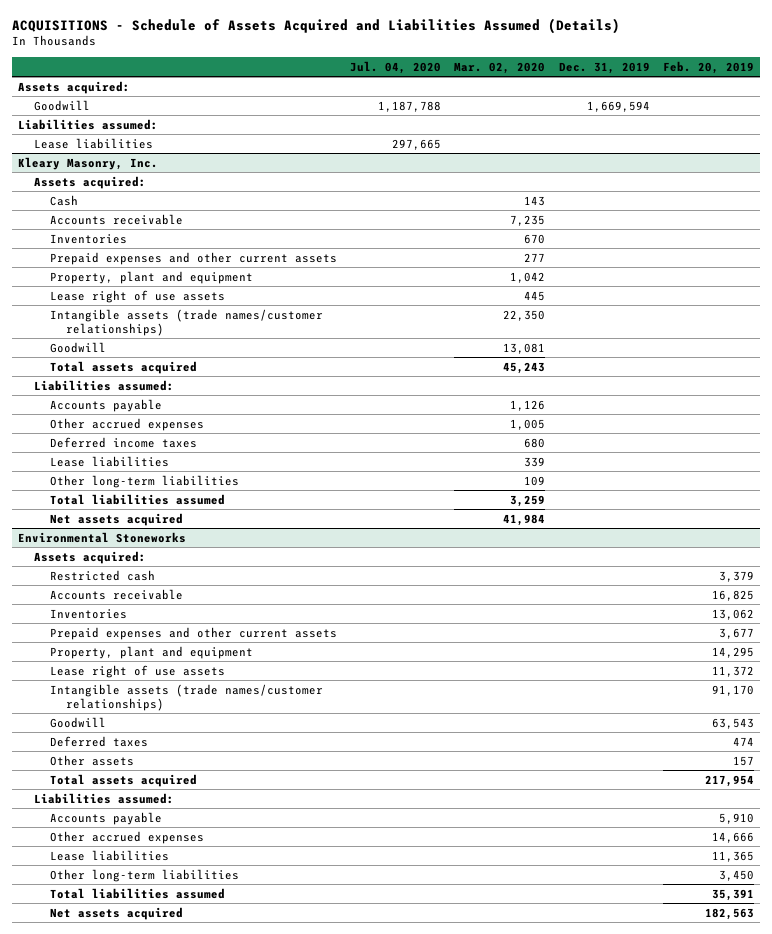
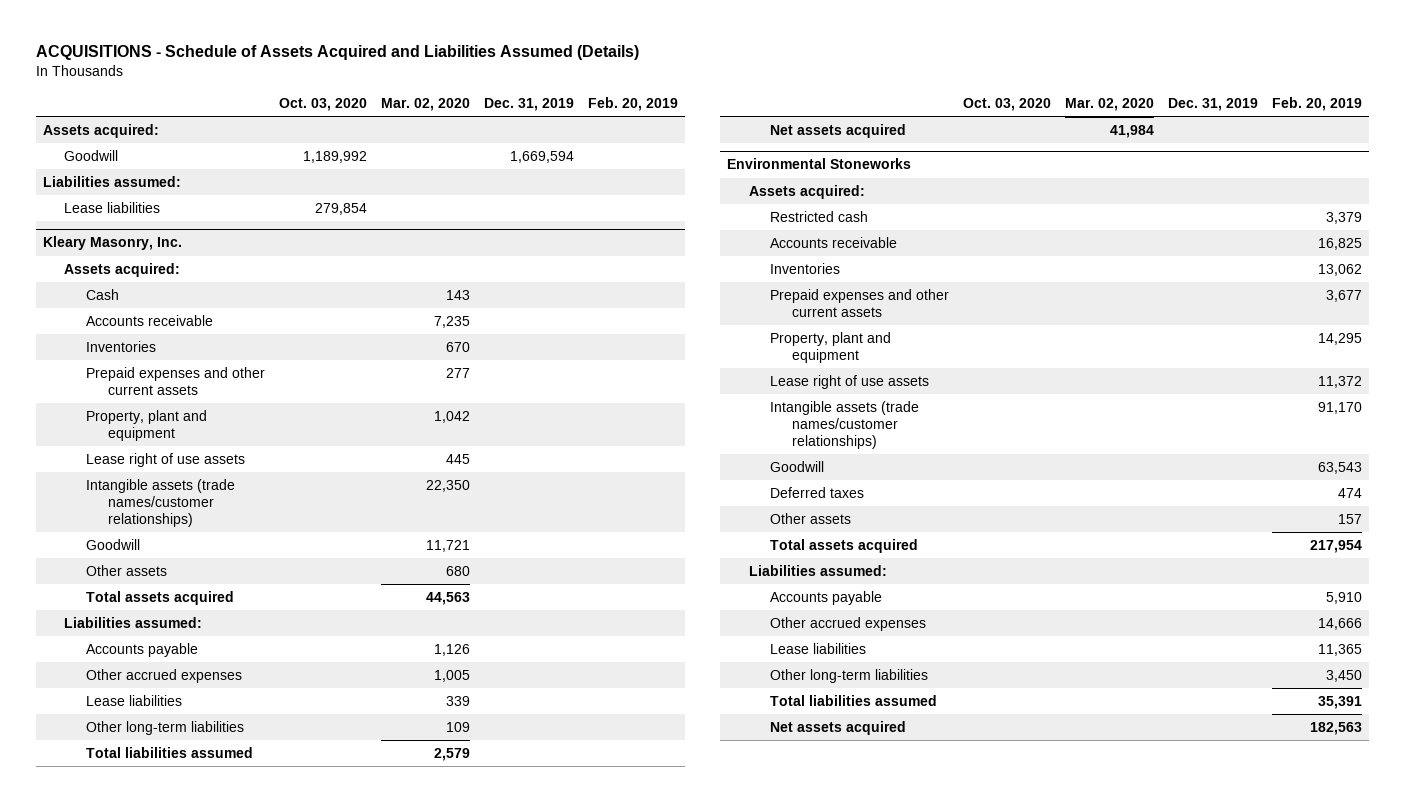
[350,60,442,74] Jul. 04, 2020 -> none
none -> [279,97,368,111] Oct. 03, 2020
[503,342,546,354] 13,081 -> [426,539,471,552] 11,721
none -> [86,564,168,576] Other assets
[503,361,546,374] 45,243 -> [426,591,471,605] 44,563
[49,436,197,448] Deferred income taxes -> none
[510,494,546,507] 3,259 -> [434,747,471,761] 2,579

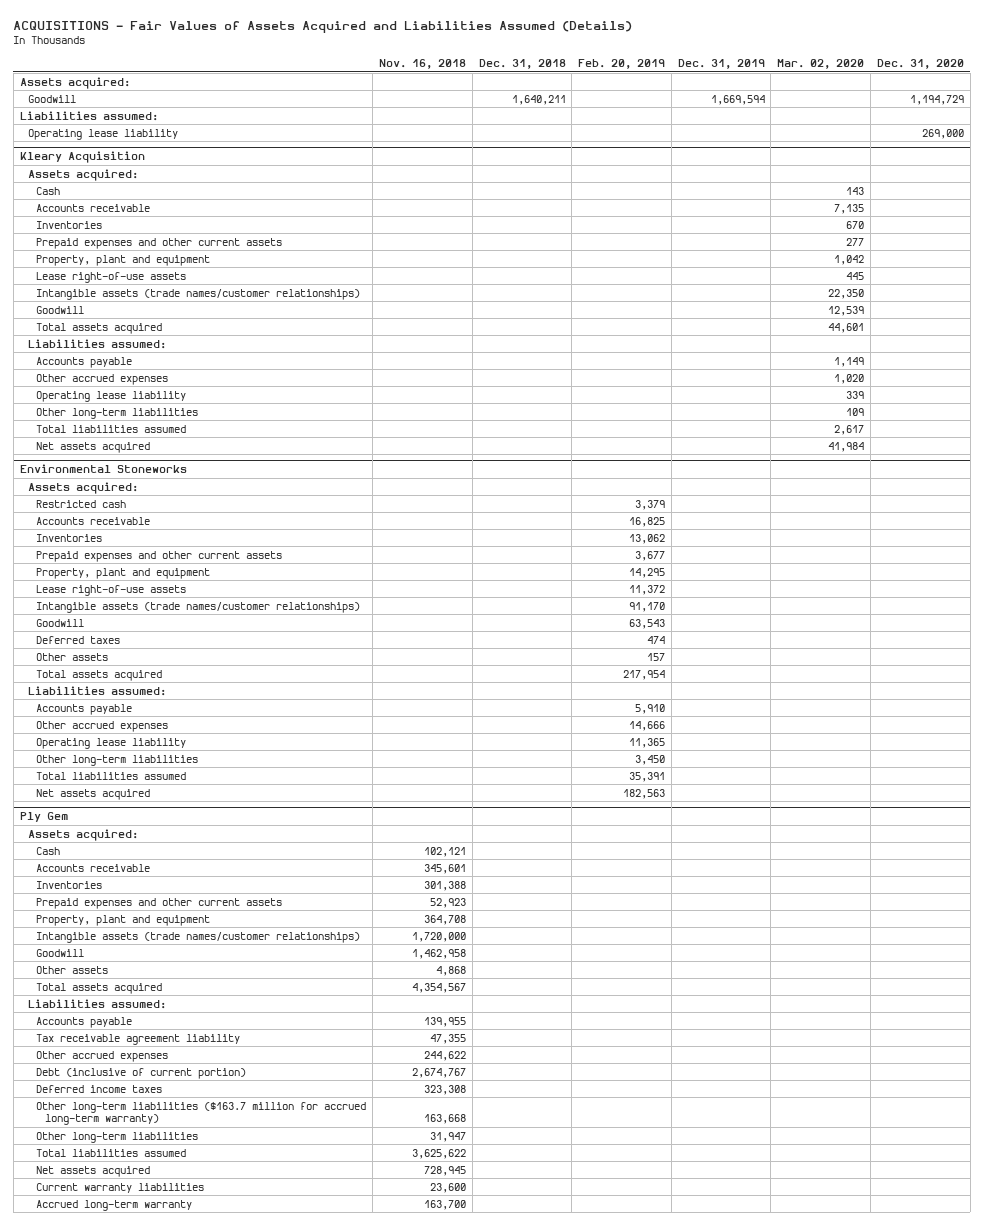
[35,45,639,61] ACQUISITIONS - Schedule of Assets Acquired and Liabilities Assumed (Details) -> [13,20,633,33] ACQUISITIONS - Fair Values of Assets Acquired and Liabilities Assumed (Details)
[279,97,368,111] Oct. 03, 2020 -> none
none -> [379,59,467,70] Nov. 16, 2018
none -> [478,59,566,70] Dec. 31, 2018
none -> [876,59,964,70] Dec. 31, 2020
[64,201,161,213] Lease liabilities -> [28,128,179,140] Operating lease liability
[42,236,182,251] Kleary Masonry, Inc. -> [19,150,145,163] Kleary Acquisition
[434,315,471,328] 7,235 -> [834,203,865,214] 7,135
[86,452,246,467] Lease right of use assets -> [36,271,187,283] Lease right-of-use assets
[86,564,168,576] Other assets -> none
[426,539,471,552] 11,721 -> [828,305,865,316] 12,539
[426,591,471,605] 44,563 -> [828,322,865,333] 44,601
[434,643,471,656] 1,126 -> [834,356,865,367] 1,149
[434,669,471,682] 1,005 -> [834,373,865,384] 1,020
[86,694,183,706] Lease liabilities -> [36,390,187,402] Operating lease liability
[434,747,471,761] 2,579 -> [834,424,865,435] 2,617
[770,374,930,389] Lease right of use assets -> [36,584,187,596] Lease right-of-use assets
[770,642,867,654] Lease liabilities -> [36,737,187,749] Operating lease liability
none -> [19,811,68,822] Ply Gem
none -> [28,828,139,841] Assets acquired:
none -> [36,846,61,855] Cash
none -> [36,863,151,872] Accounts receivable
none -> [36,880,103,889] Inventories
none -> [36,897,283,909] Prepaid expenses and other current assets
none -> [36,914,211,926] Property, plant and equipment
none -> [36,931,361,943] Intangible assets (trade names/customer relationships)
none -> [36,948,85,957] Goodwill
none -> [36,965,109,974] Other assets
none -> [36,982,163,994] Total assets acquired
none -> [28,998,167,1009] Liabilities assumed:
none -> [36,1016,133,1028] Accounts payable
none -> [36,1033,241,1045] Tax receivable agreement liability
none -> [36,1050,169,1062] Other accrued expenses
none -> [36,1067,247,1079] Debt (inclusive of current portion)
none -> [36,1084,163,1093] Deferred income taxes
none -> [36,1101,367,1126] Other long-term liabilities ($163.7 million for accrued long-term warranty)
none -> [36,1131,199,1143] Other long-term liabilities
none -> [36,1148,187,1157] Total liabilities assumed
none -> [36,1165,151,1177] Net assets acquired
none -> [36,1182,205,1193] Current warranty liabilities
none -> [36,1199,193,1211] Accrued long-term warranty

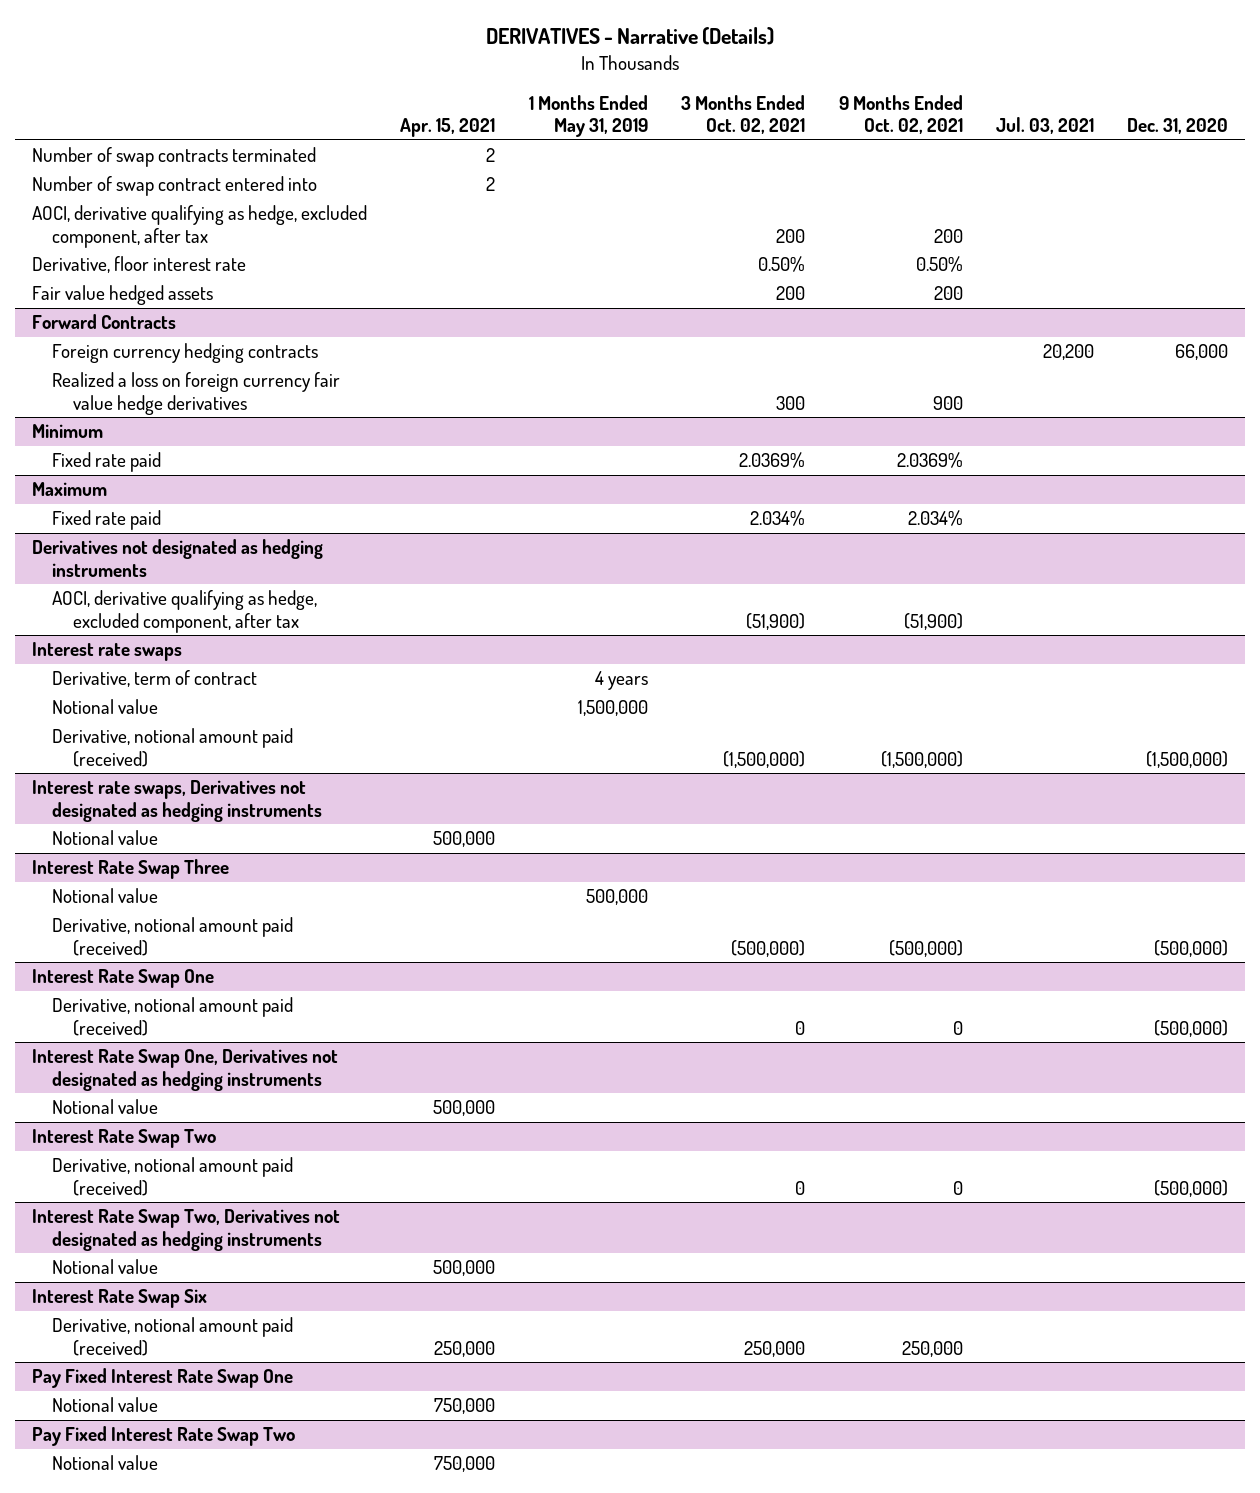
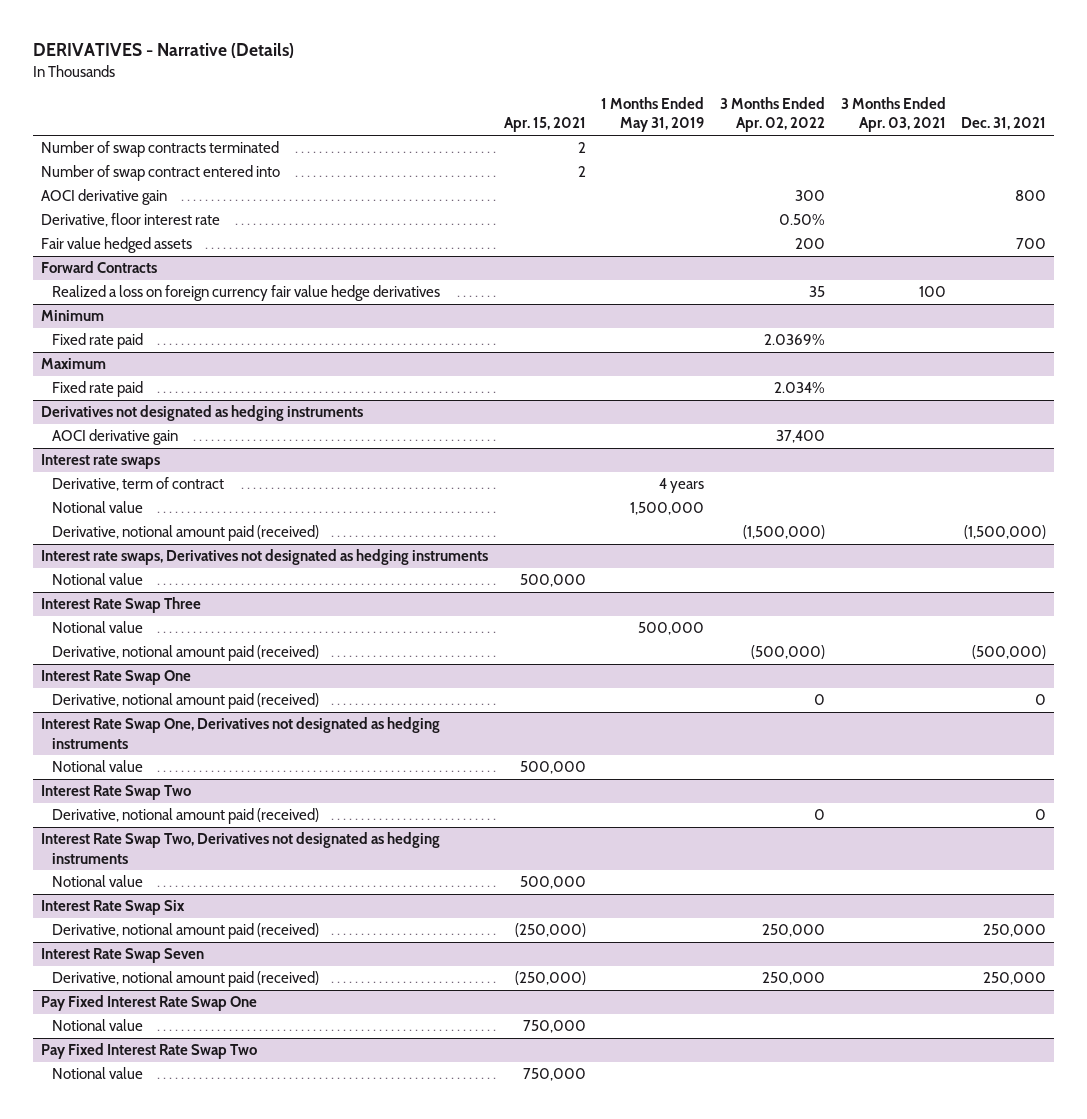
[681,94,806,134] 3 Months Ended Oct. 02, 2021 -> none
[838,94,963,134] 9 Months Ended Oct. 02, 2021 -> none
[996,116,1095,134] Jul. 03, 2021 -> none
[1127,117,1229,134] Dec. 31, 2020 -> none
none -> [719,97,825,133] 3 Months Ended Apr. 02, 2022
none -> [840,97,946,133] 3 Months Ended Apr. 03, 2021
none -> [961,117,1047,131] Dec. 31, 2021
[31,205,367,248] AOCI, derivative qualifying as hedge, excluded component, after tax -> [40,189,167,206] AOCI derivative gain
[52,343,319,364] Foreign currency hedging contracts -> none
[52,590,318,633] AOCI, derivative qualifying as hedge, excluded component, after tax -> [52,429,179,446] AOCI derivative gain
[434,1340,496,1357] 250,000 -> [514,923,586,938] (250,000)
none -> [40,948,204,964] Interest Rate Swap Seven
none -> [52,971,320,988] Derivative, notional amount paid (received)

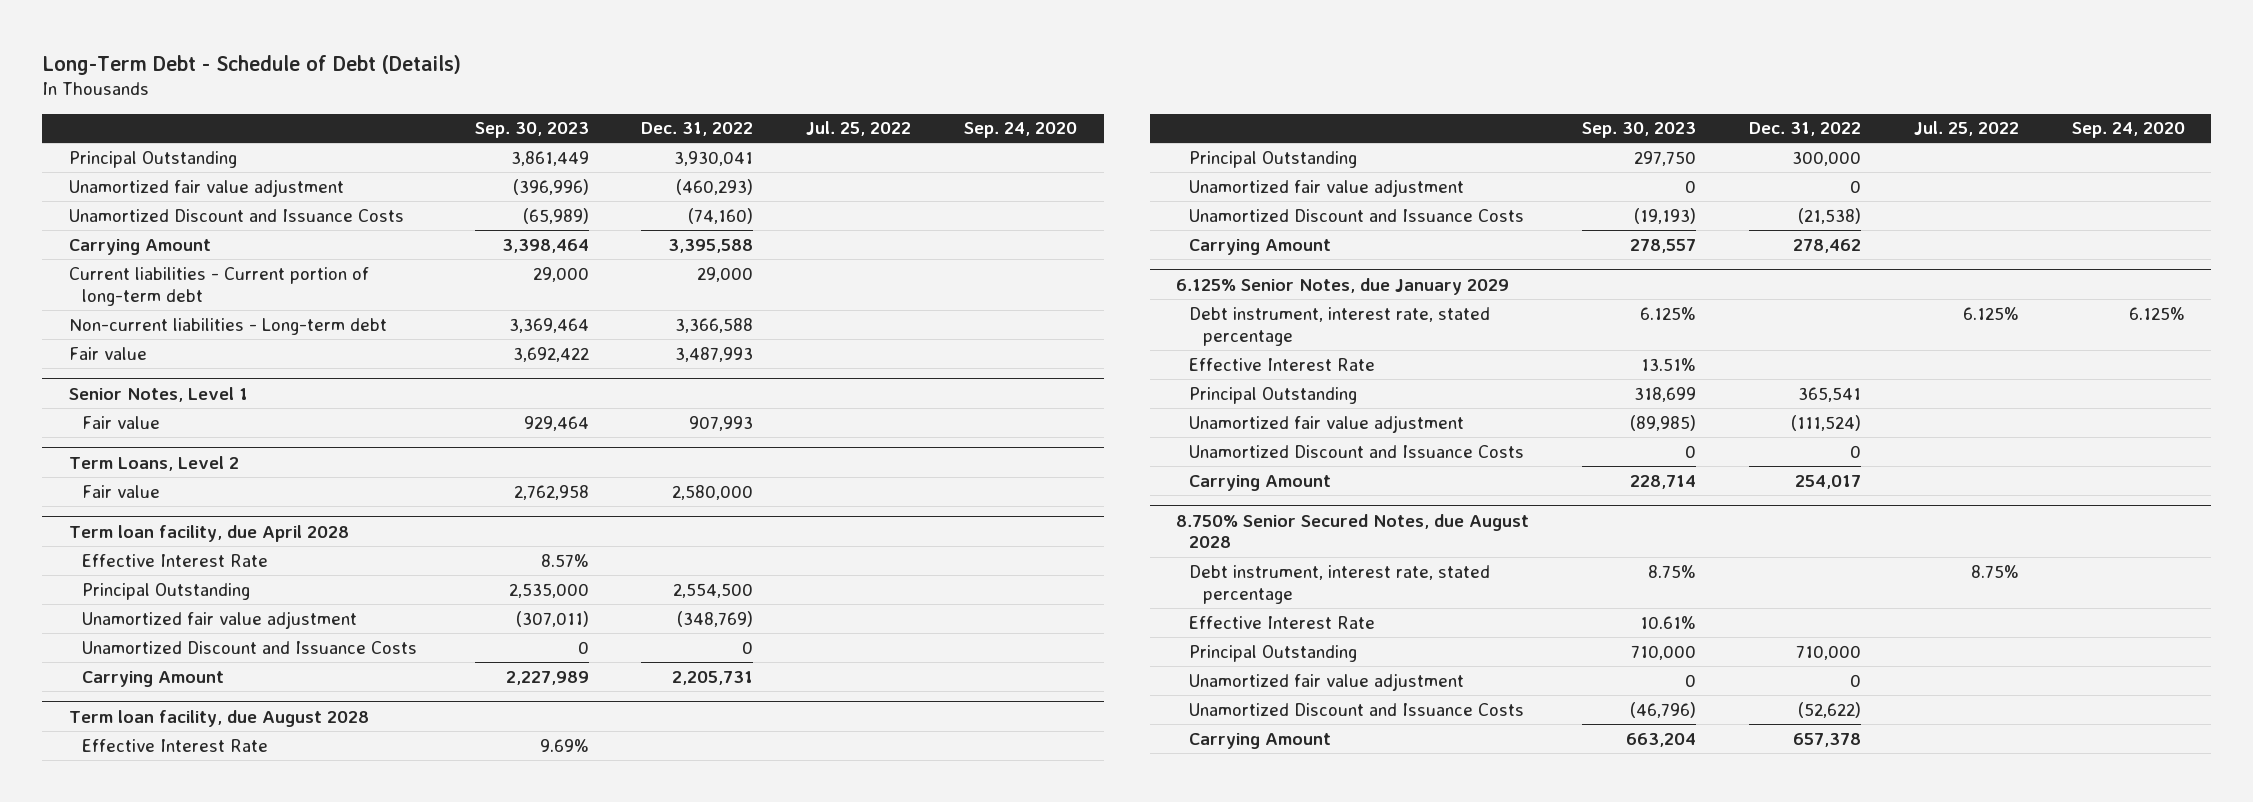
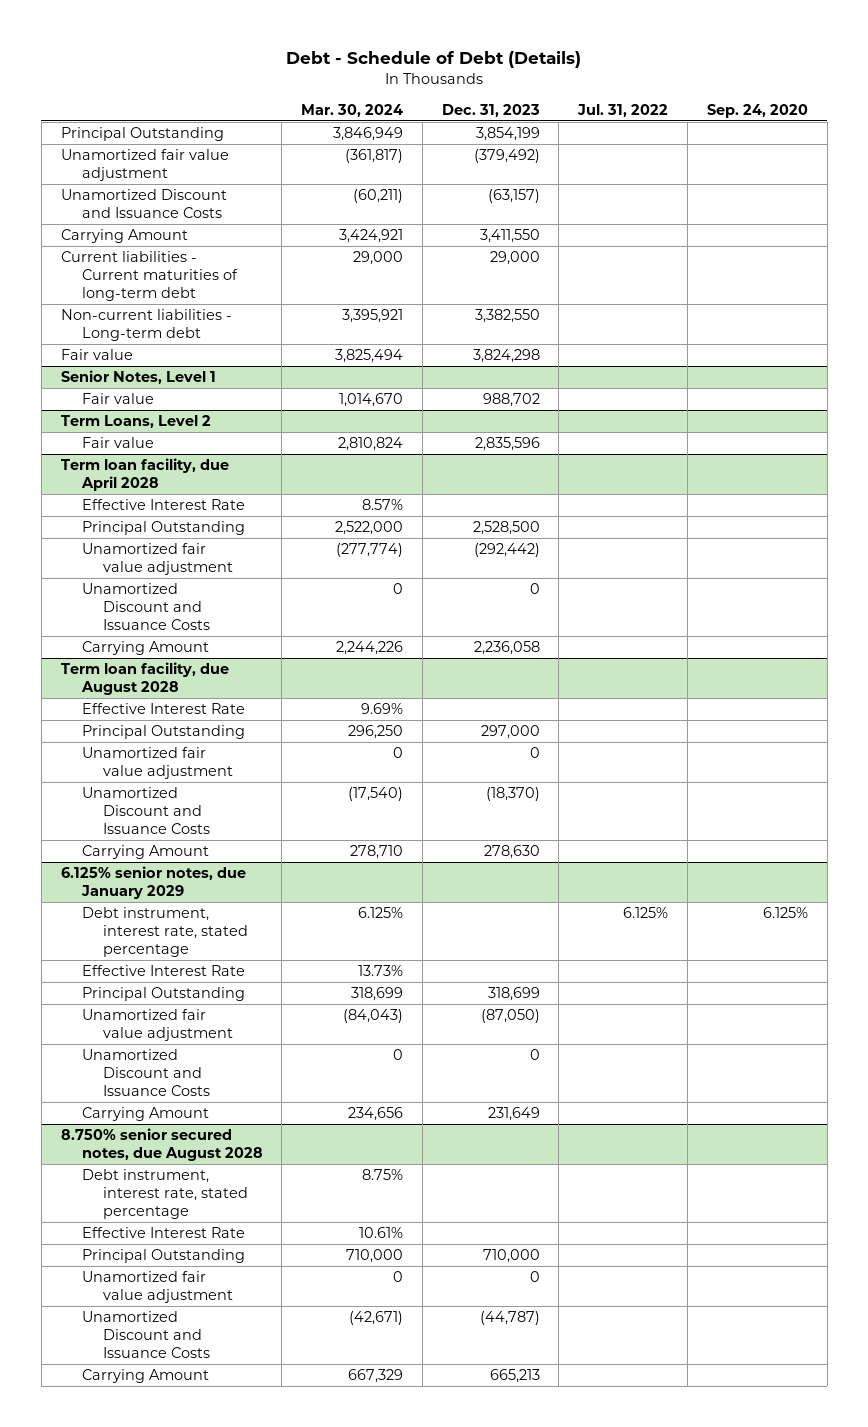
[42,54,462,75] Long-Term Debt - Schedule of Debt (Details) -> [286,51,582,69] Debt - Schedule of Debt (Details)
[474,122,589,139] Sep. 30, 2023 -> none
[641,122,754,137] Dec. 31, 2022 -> none
[806,121,912,137] Jul. 25, 2022 -> none
none -> [301,103,404,117] Mar. 30, 2024
none -> [441,103,540,117] Dec. 31, 2023
none -> [577,103,669,117] Jul. 31, 2022
[68,266,369,306] Current liabilities - Current portion of long-term debt -> [60,251,238,302] Current liabilities - Current maturities of long-term debt
[1175,277,1509,295] 6.125% Senior Notes, due January 2029 -> [60,866,246,900] 6.125% senior notes, due January 2029
[1175,513,1529,549] 8.750% Senior Secured Notes, due August 2028 -> [60,1128,263,1162] 8.750% senior secured notes, due August 2028

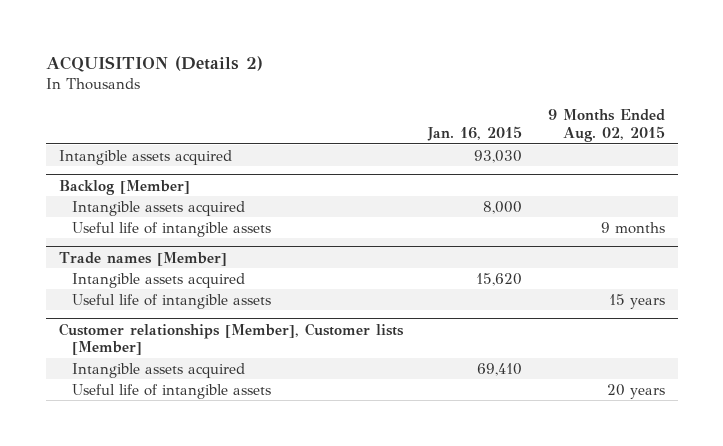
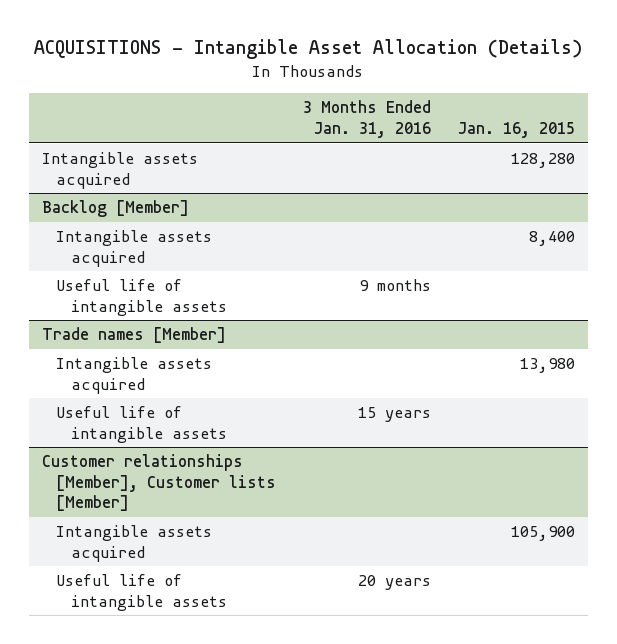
[45,56,263,73] ACQUISITION (Details 2) -> [34,39,583,60] ACQUISITIONS - Intangible Asset Allocation (Details)
[547,109,665,142] 9 Months Ended Aug. 02, 2015 -> none
none -> [302,100,431,138] 3 Months Ended Jan. 31, 2016
[474,149,523,163] 93,030 -> [510,153,575,169] 128,280
[483,200,523,214] 8,000 -> [528,231,575,247] 8,400
[476,272,523,286] 15,620 -> [519,358,575,374] 13,980
[477,362,523,376] 69,410 -> [510,526,575,542] 105,900

